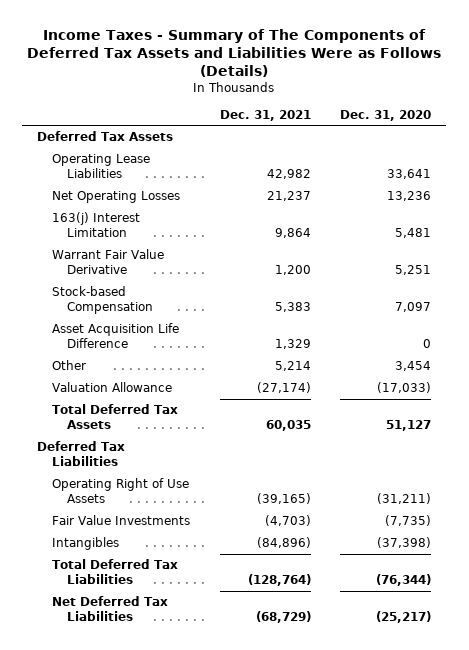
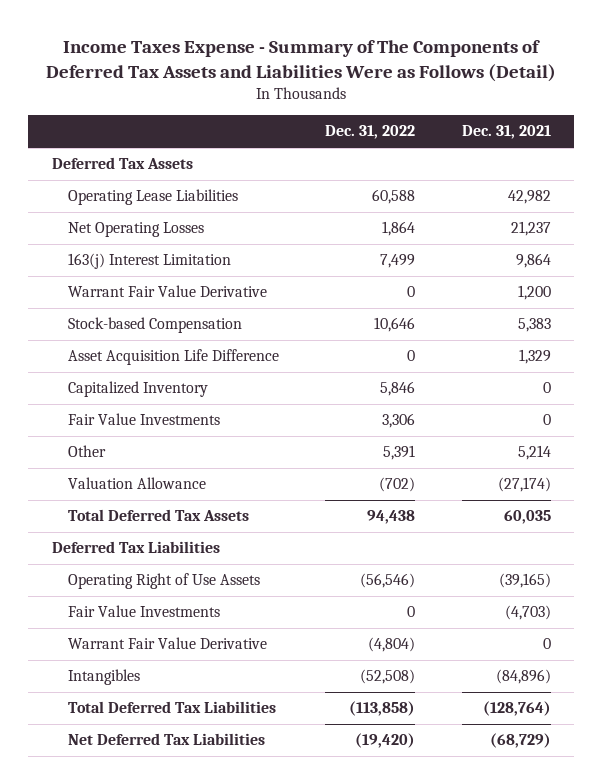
[27,29,442,78] Income Taxes - Summary of The Components of Deferred Tax Assets and Liabilities Were as Follows (Details) -> [46,39,557,82] Income Taxes Expense - Summary of The Components of Deferred Tax Assets and Liabilities Were as Follows (Detail)
[340,109,432,121] Dec. 31, 2020 -> none
none -> [325,125,416,140] Dec. 31, 2022
none -> [67,381,208,398] Capitalized Inventory
none -> [67,413,220,426] Fair Value Investments
none -> [67,637,267,650] Warrant Fair Value Derivative

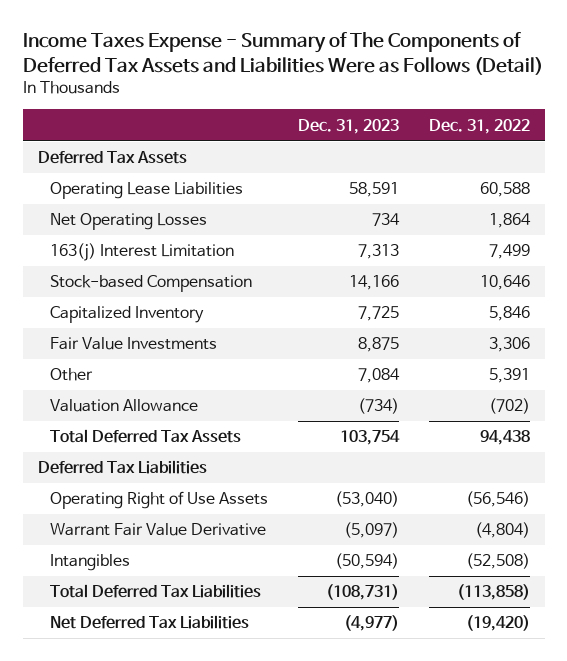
[461,125,551,140] Dec. 31, 2021 -> none
none -> [297,118,399,134] Dec. 31, 2023
[67,285,267,298] Warrant Fair Value Derivative -> none
[67,349,279,366] Asset Acquisition Life Difference -> none
[67,605,220,618] Fair Value Investments -> none

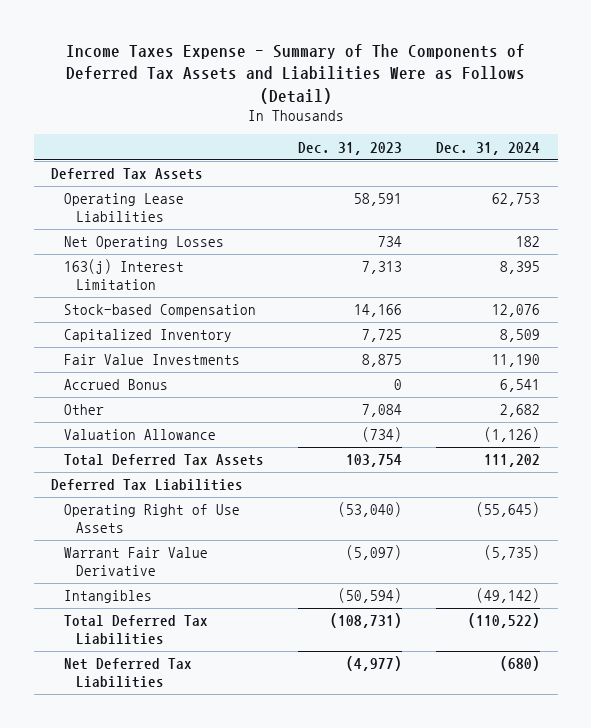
[428,118,530,134] Dec. 31, 2022 -> none
none -> [436,141,541,155] Dec. 31, 2024
none -> [63,379,168,391] Accrued Bonus

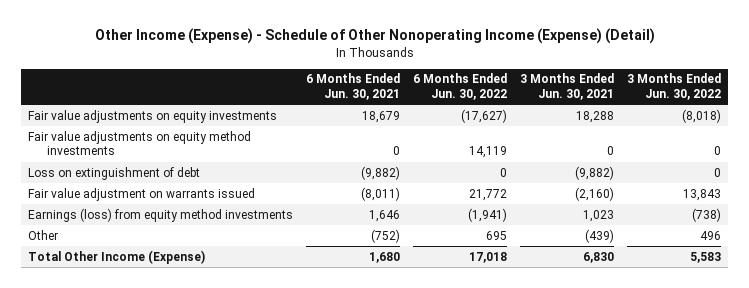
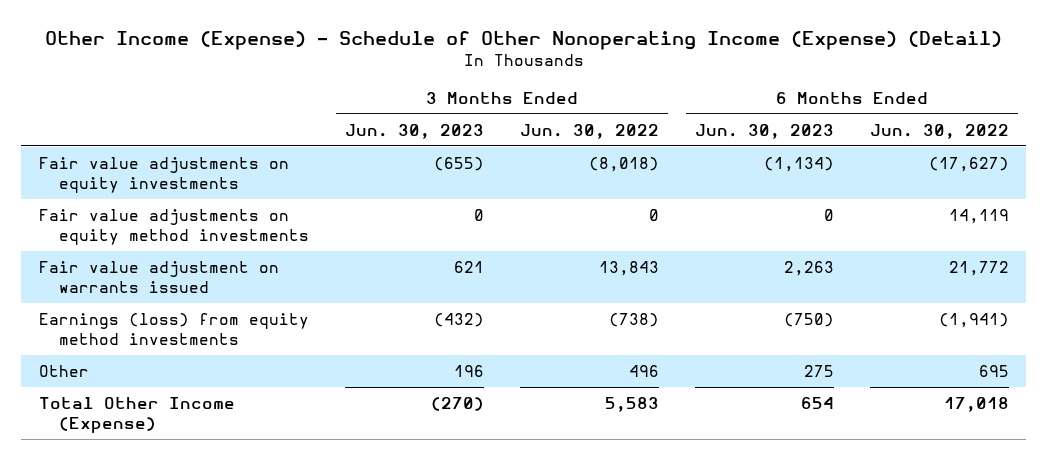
[306,73,401,101] 6 Months Ended Jun. 30, 2021 -> none
[520,73,615,101] 3 Months Ended Jun. 30, 2021 -> none
none -> [344,123,484,139] Jun. 30, 2023
none -> [694,123,834,139] Jun. 30, 2023
[27,166,200,180] Loss on extinguishment of debt -> none

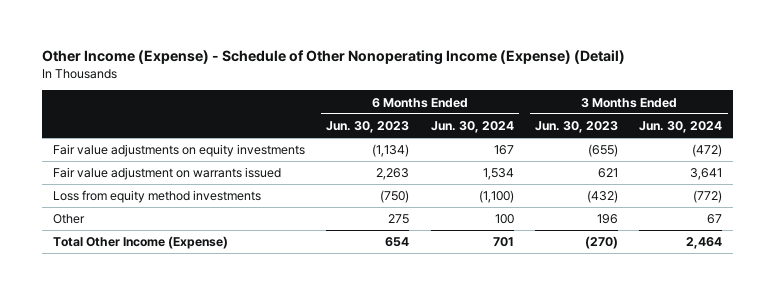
[519,123,659,139] Jun. 30, 2022 -> none
[869,123,1009,139] Jun. 30, 2022 -> none
none -> [430,121,514,134] Jun. 30, 2024
none -> [639,121,723,134] Jun. 30, 2024
[38,209,309,245] Fair value adjustments on equity method investments -> none
[38,313,309,345] Earnings (loss) from equity method investments -> [52,190,261,204] Loss from equity method investments

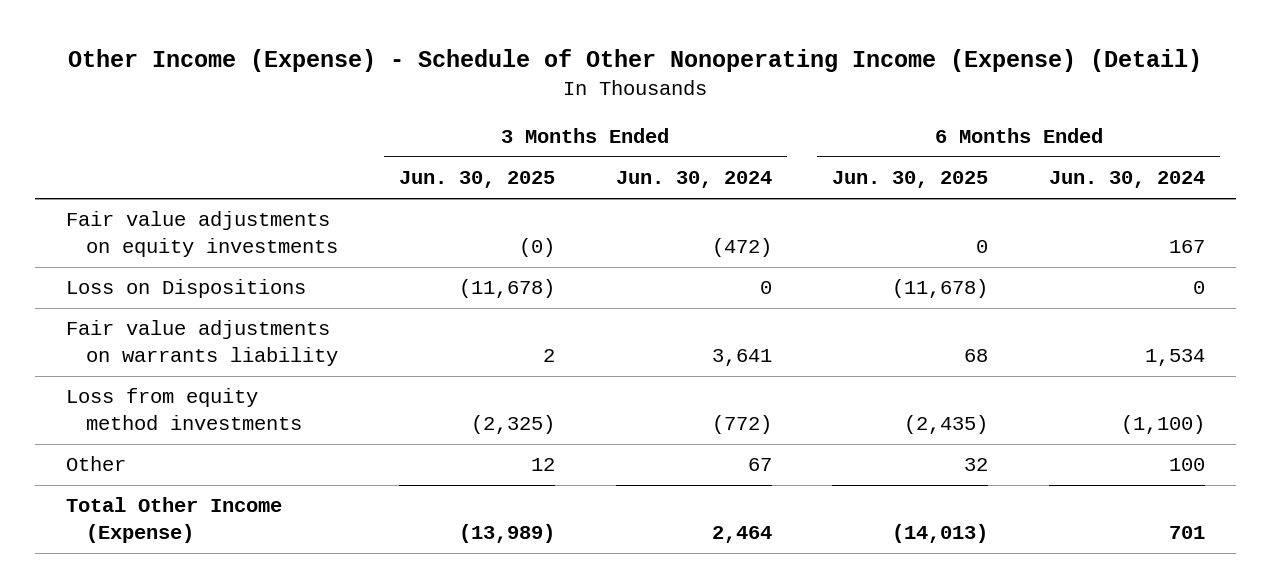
[326,121,410,134] Jun. 30, 2023 -> none
[535,121,619,134] Jun. 30, 2023 -> none
none -> [399,171,556,189] Jun. 30, 2025
none -> [832,171,989,189] Jun. 30, 2025
none -> [65,279,306,299] Loss on Dispositions
[52,167,281,181] Fair value adjustment on warrants issued -> [65,320,339,366] Fair value adjustments on warrants liability

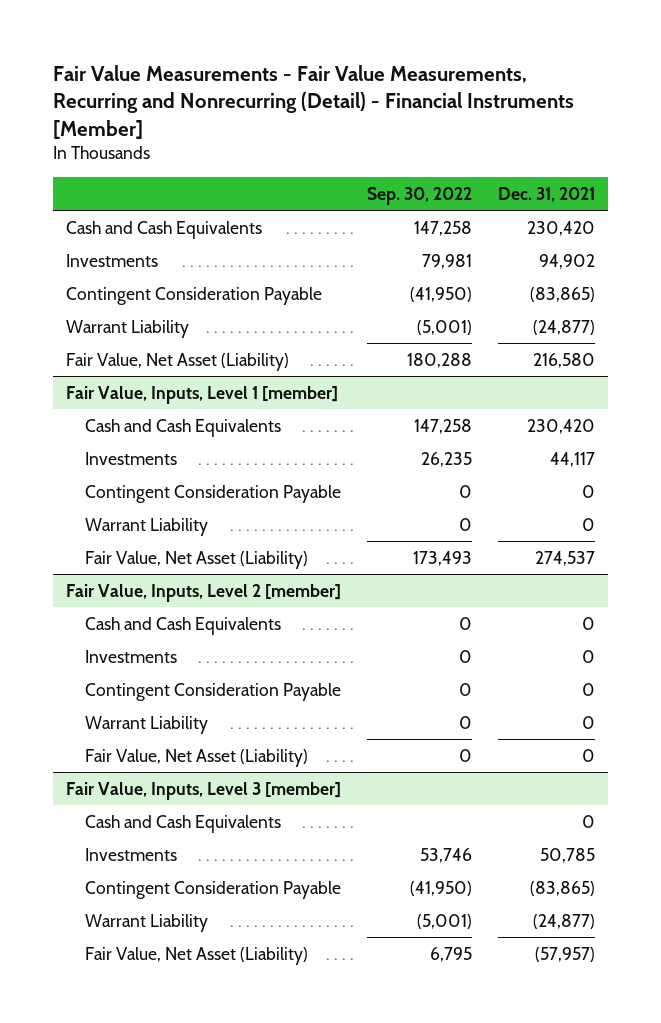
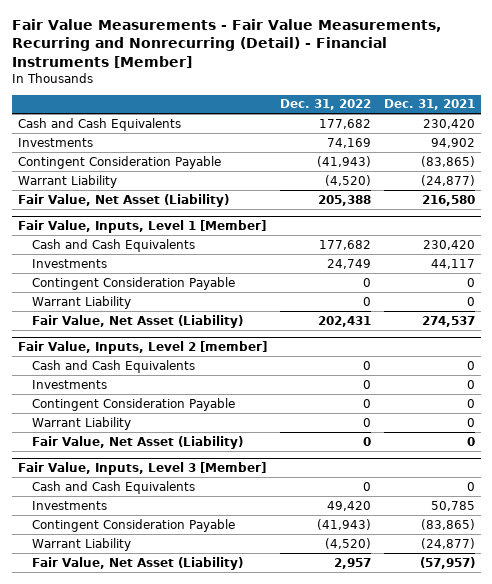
[367,187,473,206] Sep. 30, 2022 -> none
none -> [279,99,371,111] Dec. 31, 2022
[65,385,338,404] Fair Value, Inputs, Level 1 [member] -> [17,220,266,234] Fair Value, Inputs, Level 1 [Member]
[65,781,341,800] Fair Value, Inputs, Level 3 [member] -> [17,462,266,476] Fair Value, Inputs, Level 3 [Member]

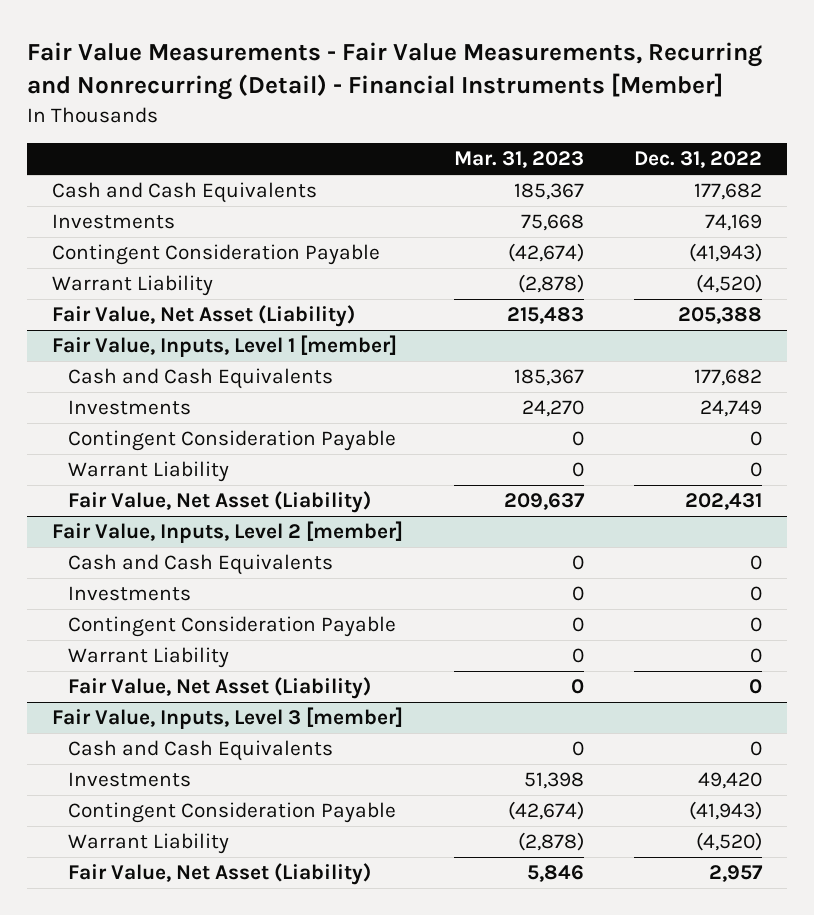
[383,99,475,111] Dec. 31, 2021 -> none
none -> [453,151,584,169] Mar. 31, 2023
[17,220,266,234] Fair Value, Inputs, Level 1 [Member] -> [52,335,398,358] Fair Value, Inputs, Level 1 [member]
[17,462,266,476] Fair Value, Inputs, Level 3 [Member] -> [52,707,404,730] Fair Value, Inputs, Level 3 [member]

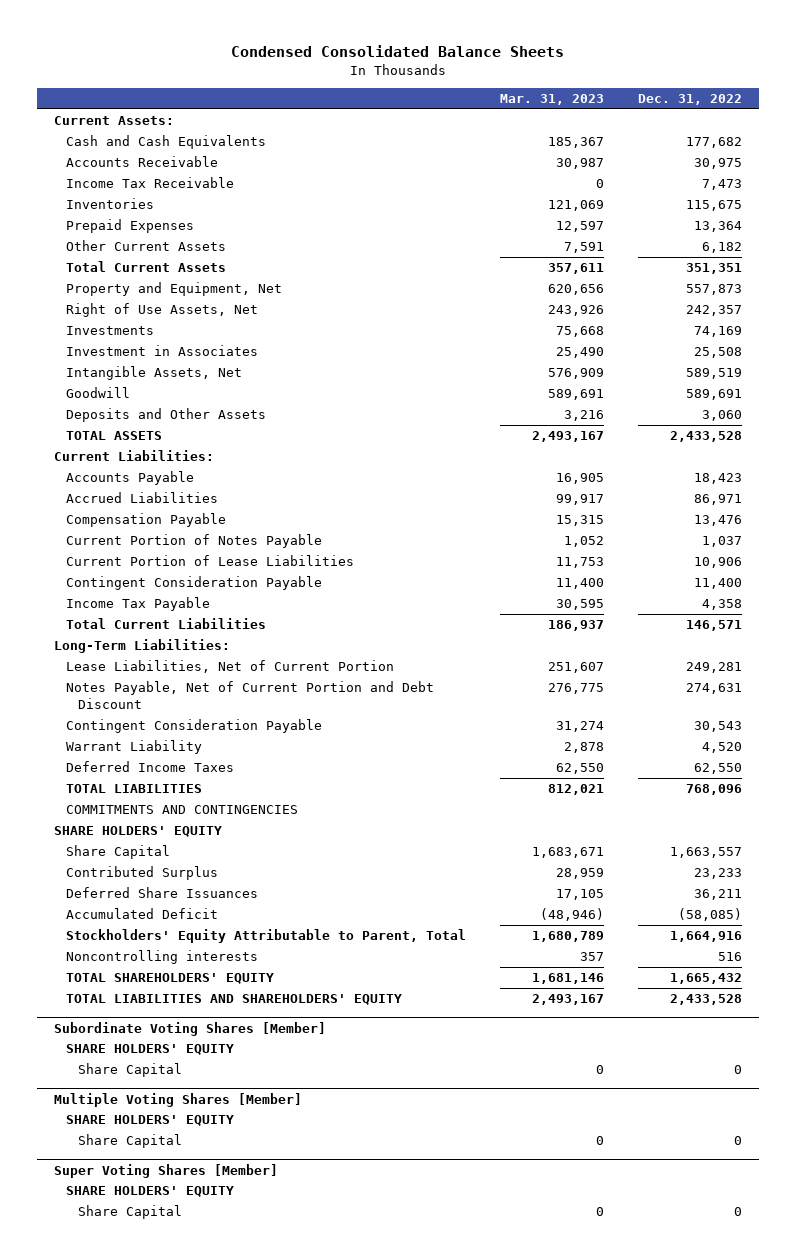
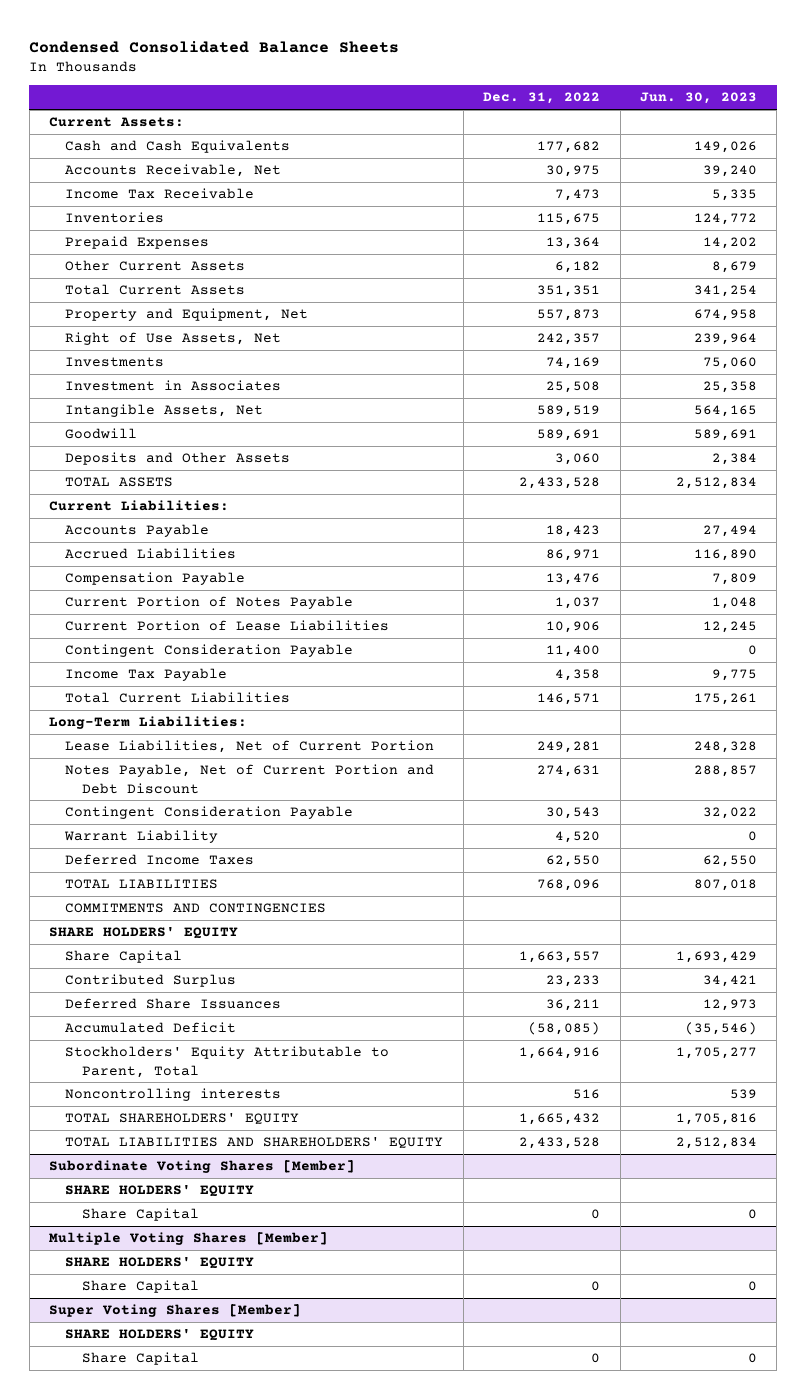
[500,93,605,105] Mar. 31, 2023 -> none
none -> [639,92,757,105] Jun. 30, 2023
[65,156,218,168] Accounts Receivable -> [65,164,282,178] Accounts Receivable, Net

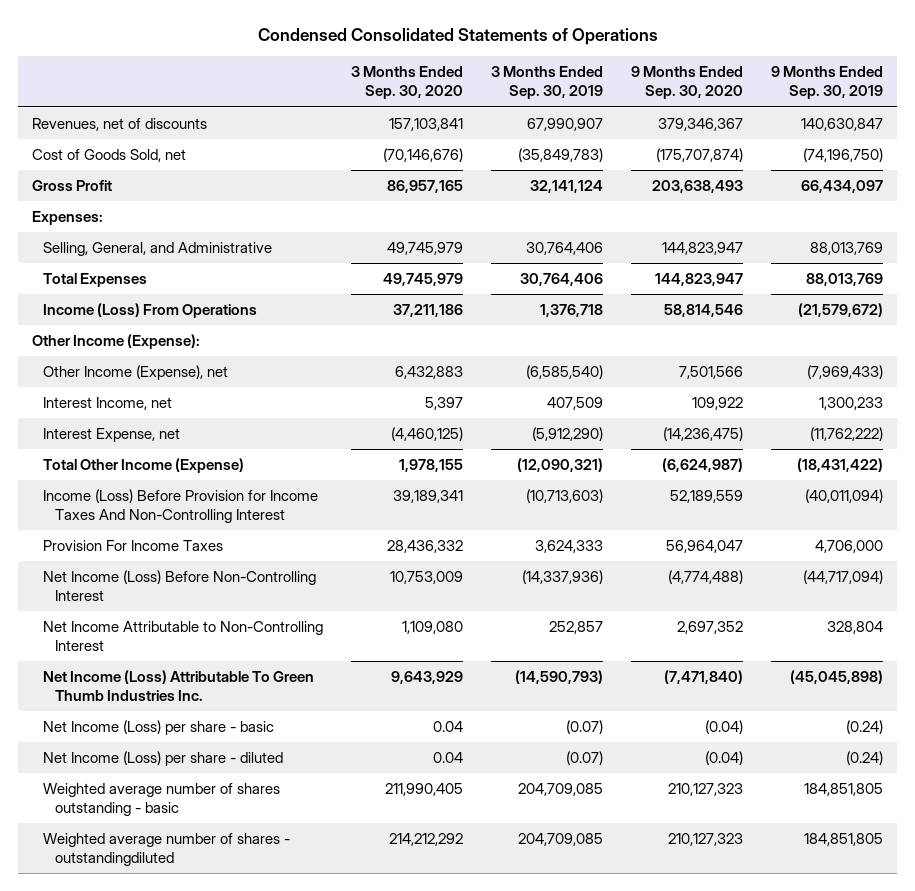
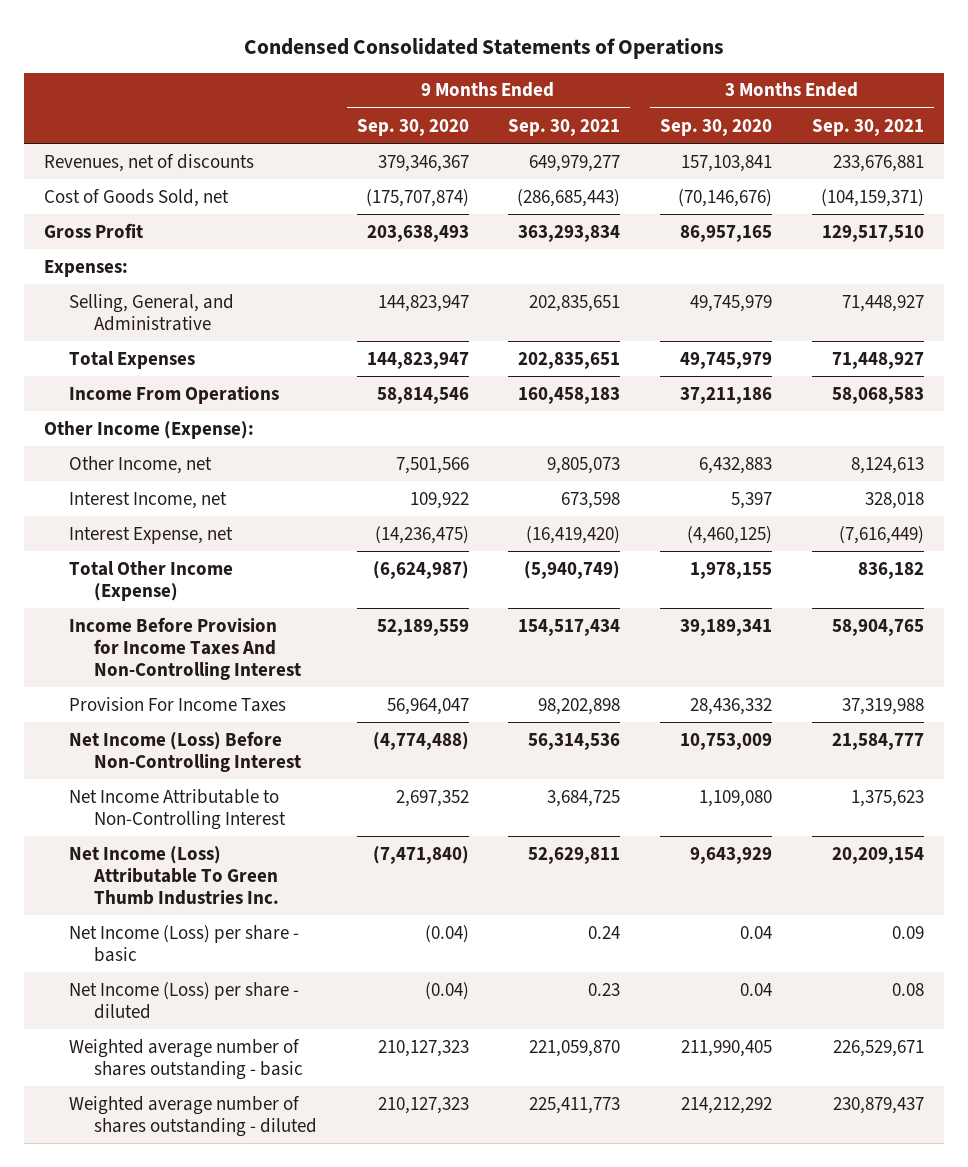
[491,66,604,100] 3 Months Ended Sep. 30, 2019 -> none
[770,66,883,100] 9 Months Ended Sep. 30, 2019 -> none
none -> [508,118,621,136] Sep. 30, 2021
none -> [811,118,924,136] Sep. 30, 2021
[43,303,258,319] Income (Loss) From Operations -> [69,385,280,404] Income From Operations
[43,365,229,381] Other Income (Expense), net -> [69,455,213,474] Other Income, net
[43,489,319,524] Income (Loss) Before Provision for Income Taxes And Non-Controlling Interest -> [69,616,301,680] Income Before Provision for Income Taxes And Non-Controlling Interest
[43,833,291,867] Weighted average number of shares - outstandingdiluted -> [69,1095,317,1137] Weighted average number of shares outstanding - diluted

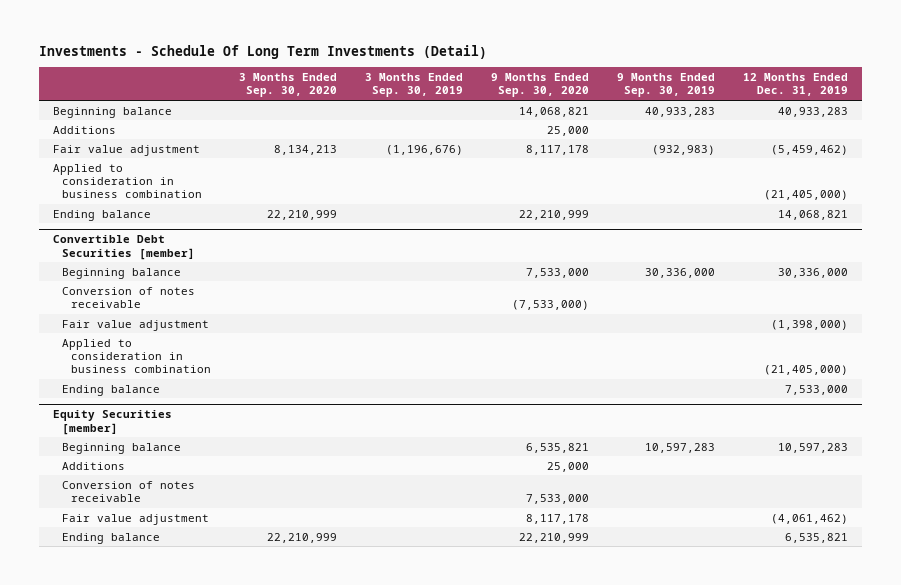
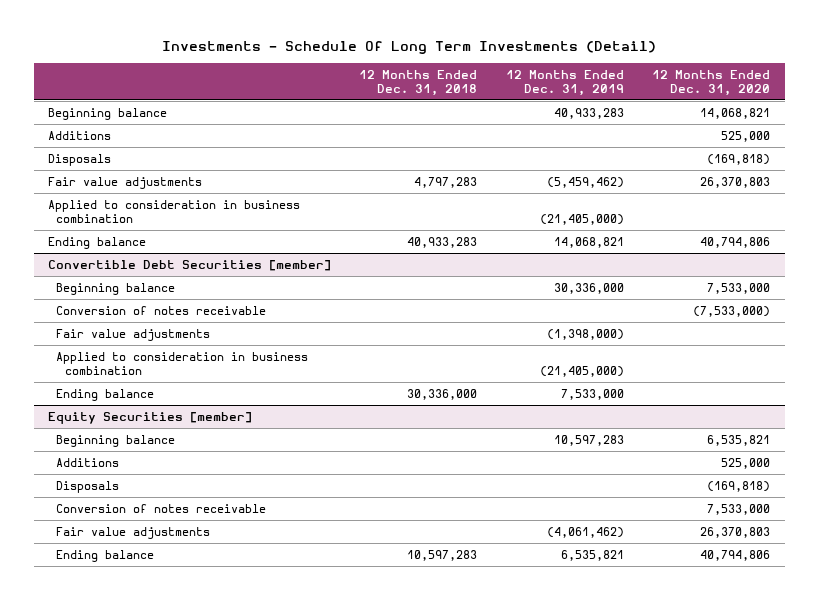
[238,73,337,98] 3 Months Ended Sep. 30, 2020 -> none
[364,73,463,98] 3 Months Ended Sep. 30, 2019 -> none
[490,73,589,98] 9 Months Ended Sep. 30, 2020 -> none
[616,73,715,98] 9 Months Ended Sep. 30, 2019 -> none
none -> [359,69,478,96] 12 Months Ended Dec. 31, 2018
none -> [652,69,771,96] 12 Months Ended Dec. 31, 2020
none -> [47,153,111,166] Disposals
[52,144,200,156] Fair value adjustment -> [47,176,202,189] Fair value adjustments
[61,319,209,331] Fair value adjustment -> [56,328,211,341] Fair value adjustments
none -> [56,480,120,493] Disposals
[61,513,209,525] Fair value adjustment -> [56,526,211,539] Fair value adjustments

